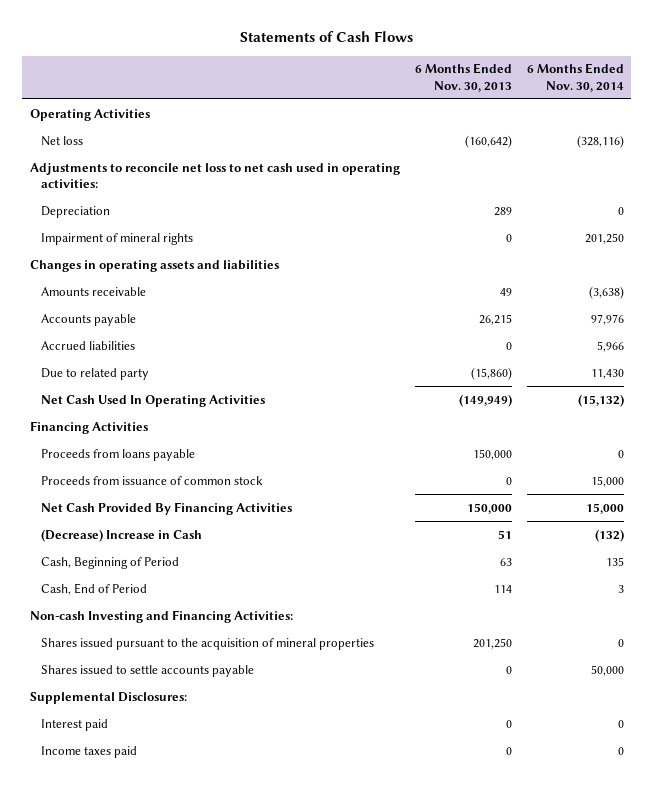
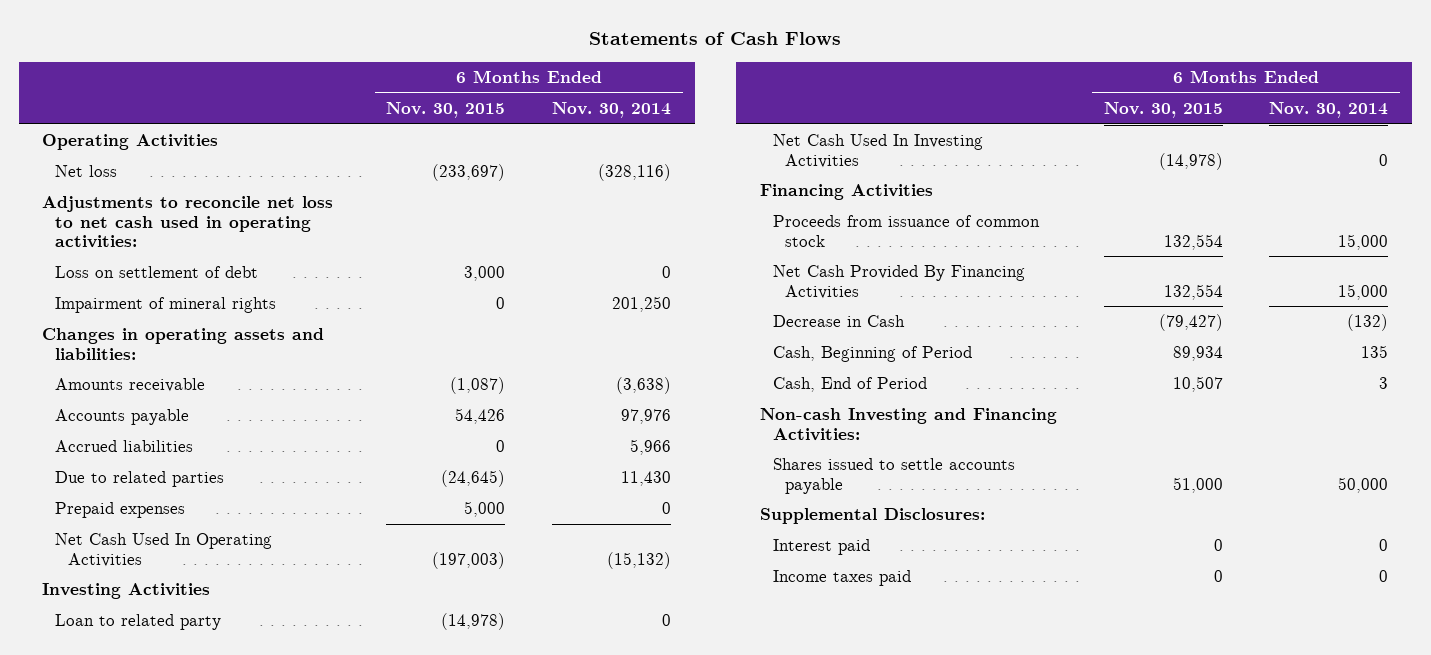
[414,63,512,92] 6 Months Ended Nov. 30, 2013 -> none
none -> [386,102,506,119] Nov. 30, 2015
[40,205,110,218] Depreciation -> none
none -> [55,266,259,279] Loss on settlement of debt
[29,259,279,272] Changes in operating assets and liabilities -> [42,328,325,360] Changes in operating assets and liabilities:
[40,367,149,380] Due to related party -> [55,471,225,488] Due to related parties
none -> [55,502,186,519] Prepaid expenses
none -> [42,583,211,600] Investing Activities
none -> [55,614,222,631] Loan to related party
none -> [772,134,983,168] Net Cash Used In Investing Activities
[40,448,195,461] Proceeds from loans payable -> none
[40,528,202,542] (Decrease) Increase in Cash -> [772,315,905,328] Decrease in Cash
[40,637,374,650] Shares issued pursuant to the acquisition of mineral properties -> none

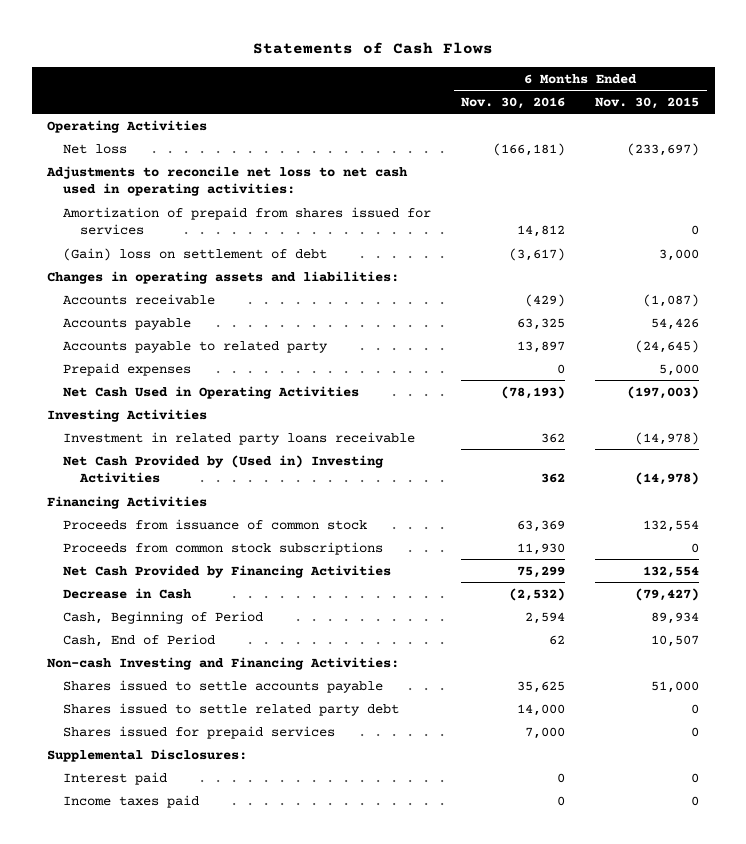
[552,102,672,119] Nov. 30, 2014 -> none
none -> [461,96,566,109] Nov. 30, 2016
[55,297,277,314] Impairment of mineral rights -> none
none -> [63,206,432,236] Amortization of prepaid from shares issued for services
[55,266,259,279] Loss on settlement of debt -> [63,247,328,261] (Gain) loss on settlement of debt
[55,378,206,393] Amounts receivable -> [63,293,216,305] Accounts receivable
[55,440,194,453] Accrued liabilities -> none
[55,471,225,488] Due to related parties -> [63,340,329,353] Accounts payable to related party
[55,533,273,567] Net Cash Used In Operating Activities -> [63,385,360,399] Net Cash Used in Operating Activities
[55,614,222,631] Loan to related party -> [63,431,416,445] Investment in related party loans receivable
[772,134,983,168] Net Cash Used In Investing Activities -> [63,454,385,484] Net Cash Provided by (Used in) Investing Activities
none -> [63,541,384,555] Proceeds from common stock subscriptions
[772,265,1025,299] Net Cash Provided By Financing Activities -> [63,564,392,578] Net Cash Provided by Financing Activities
none -> [63,702,400,716] Shares issued to settle related party debt
none -> [63,725,336,739] Shares issued for prepaid services

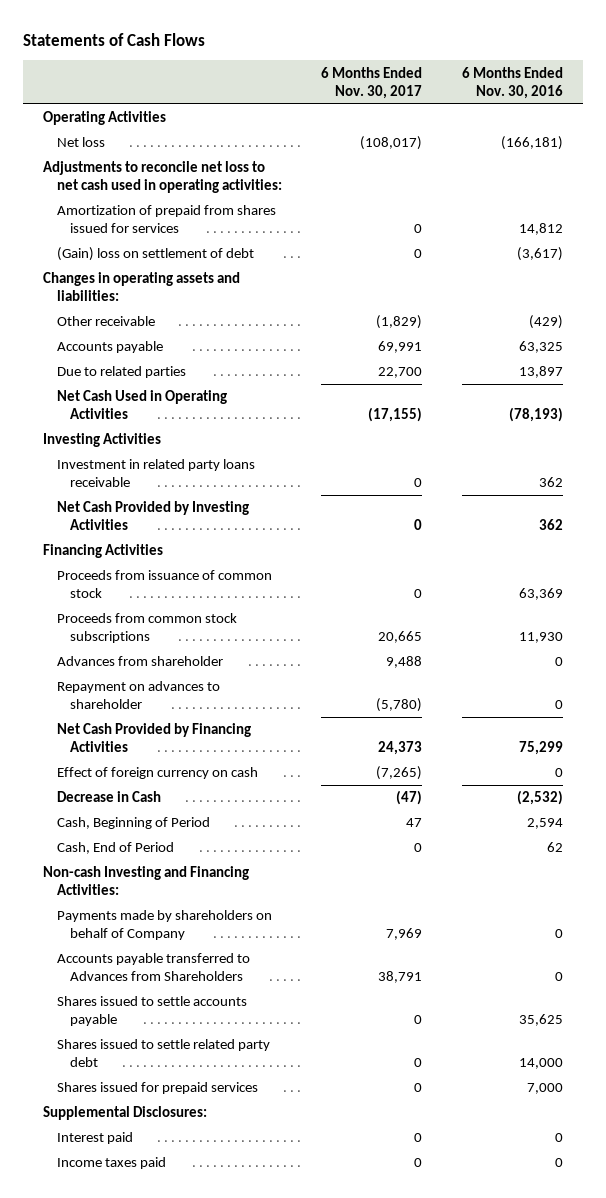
[595,96,700,109] Nov. 30, 2015 -> none
none -> [321,66,423,99] 6 Months Ended Nov. 30, 2017
[63,293,216,305] Accounts receivable -> [56,316,155,327] Other receivable
[63,362,192,376] Prepaid expenses -> none
[63,340,329,353] Accounts payable to related party -> [56,366,186,379] Due to related parties
[63,454,385,484] Net Cash Provided by (Used in) Investing Activities -> [56,501,249,531] Net Cash Provided by Investing Activities
none -> [56,656,223,667] Advances from shareholder
none -> [56,681,220,710] Repayment on advances to shareholder
none -> [56,767,258,780] Effect of foreign currency on cash
none -> [56,910,272,941] Payments made by shareholders on behalf of Company
none -> [56,953,250,982] Accounts payable transferred to Advances from Shareholders

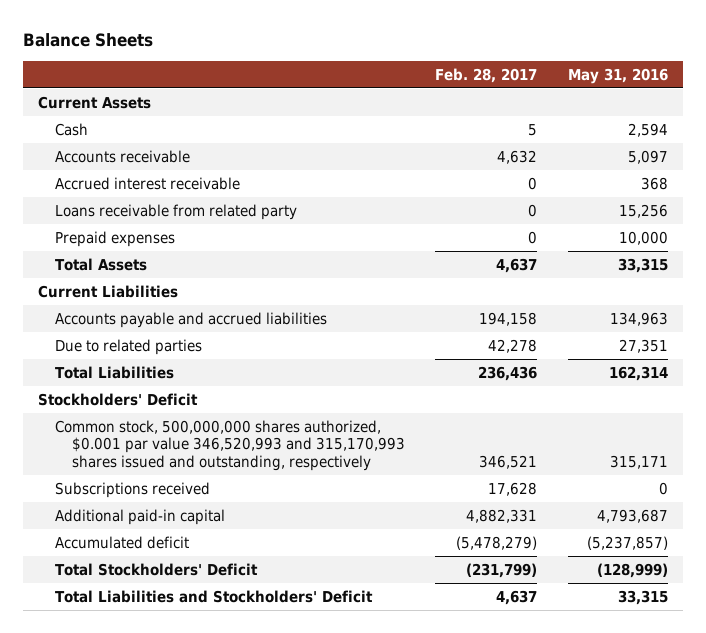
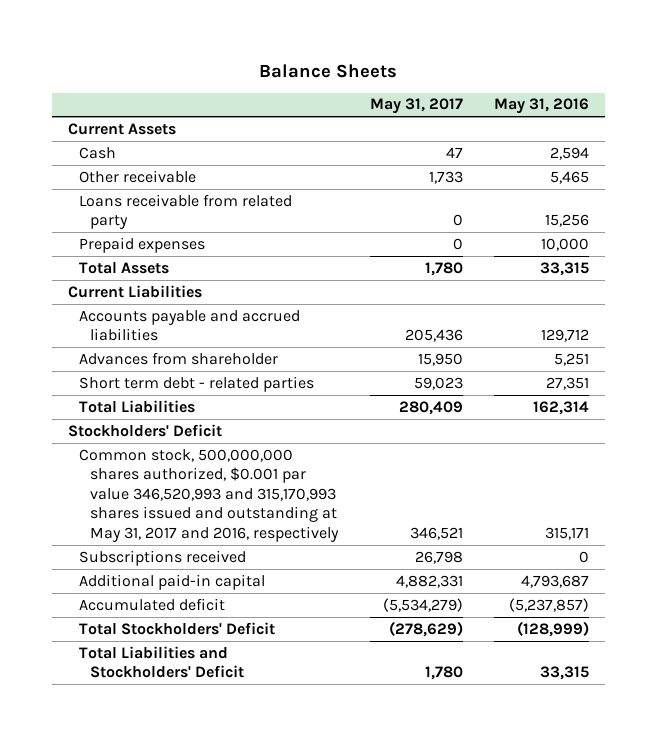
[435,67,538,83] Feb. 28, 2017 -> none
none -> [369,98,463,115] May 31, 2017
[54,149,190,163] Accounts receivable -> none
[54,176,240,190] Accrued interest receivable -> none
none -> [78,169,196,183] Other receivable
[609,311,668,326] 134,963 -> [541,329,590,343] 129,712
none -> [78,351,278,365] Advances from shareholder
[54,338,202,355] Due to related parties -> [78,375,314,392] Short term debt - related parties
[54,419,405,471] Common stock, 500,000,000 shares authorized, $0.001 par value 346,520,993 and 315,170,993 shares issued and outstanding, respectively -> [78,448,340,542] Common stock, 500,000,000 shares authorized, $0.001 par value 346,520,993 and 315,170,993 shares issued and outstanding at May 31, 2017 and 2016, respectively

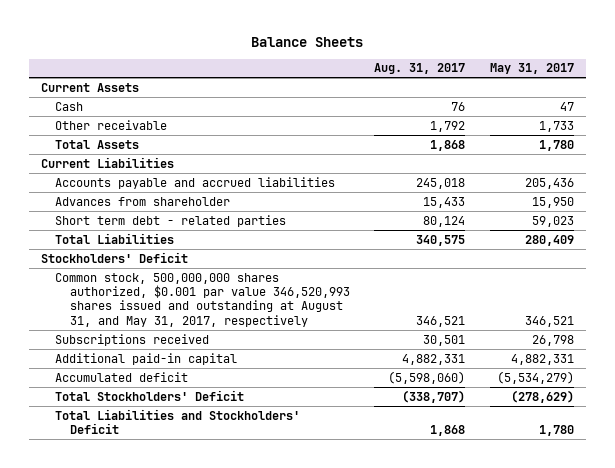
[494,98,590,115] May 31, 2016 -> none
none -> [374,63,466,75] Aug. 31, 2017
[78,193,292,230] Loans receivable from related party -> none
[78,236,205,253] Prepaid expenses -> none
[78,448,340,542] Common stock, 500,000,000 shares authorized, $0.001 par value 346,520,993 and 315,170,993 shares issued and outstanding at May 31, 2017 and 2016, respectively -> [55,272,350,327] Common stock, 500,000,000 shares authorized, $0.001 par value 346,520,993 shares issued and outstanding at August 31, and May 31, 2017, respectively

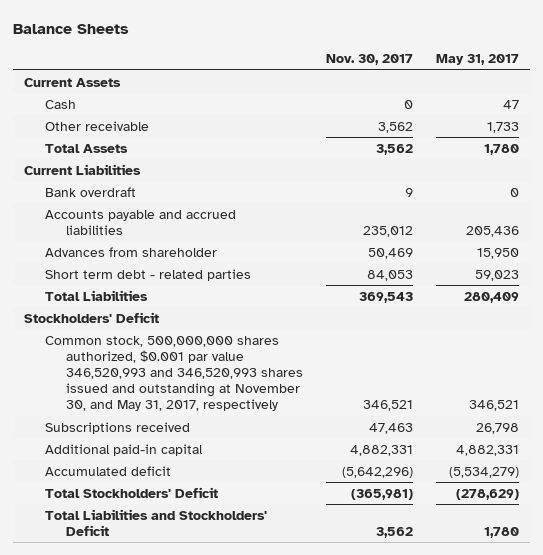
[374,63,466,75] Aug. 31, 2017 -> none
none -> [325,54,413,66] Nov. 30, 2017
none -> [45,186,137,197] Bank overdraft
[55,272,350,327] Common stock, 500,000,000 shares authorized, $0.001 par value 346,520,993 shares issued and outstanding at August 31, and May 31, 2017, respectively -> [45,335,303,412] Common stock, 500,000,000 shares authorized, $0.001 par value 346,520,993 and 346,520,993 shares issued and outstanding at November 30, and May 31, 2017, respectively

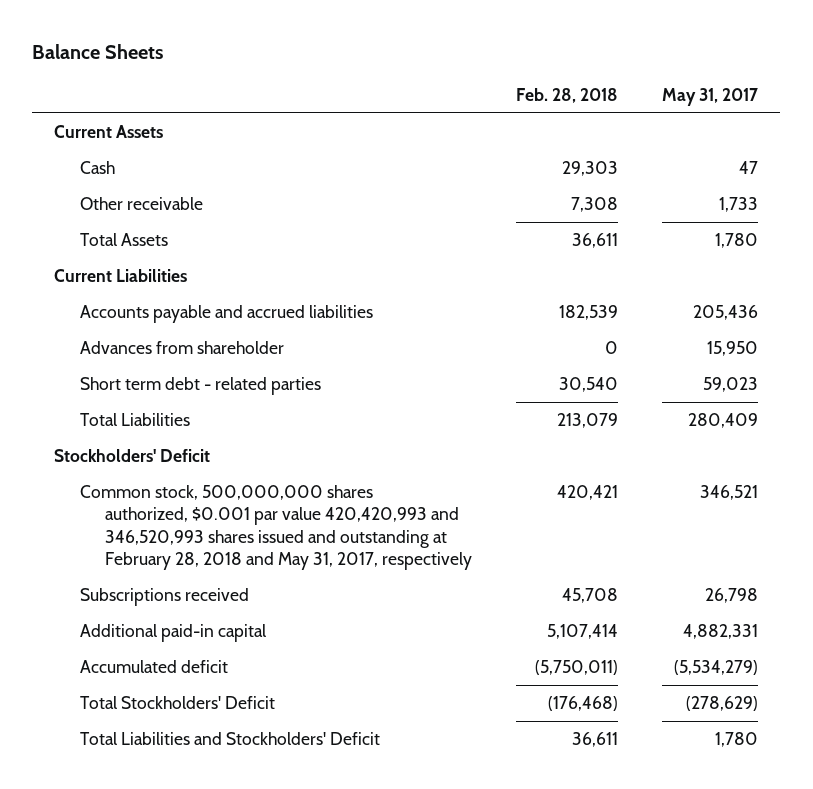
[325,54,413,66] Nov. 30, 2017 -> none
none -> [516,87,619,103] Feb. 28, 2018
[45,186,137,197] Bank overdraft -> none
[45,335,303,412] Common stock, 500,000,000 shares authorized, $0.001 par value 346,520,993 and 346,520,993 shares issued and outstanding at November 30, and May 31, 2017, respectively -> [79,485,472,570] Common stock, 500,000,000 shares authorized, $0.001 par value 420,420,993 and 346,520,993 shares issued and outstanding at February 28, 2018 and May 31, 2017, respectively

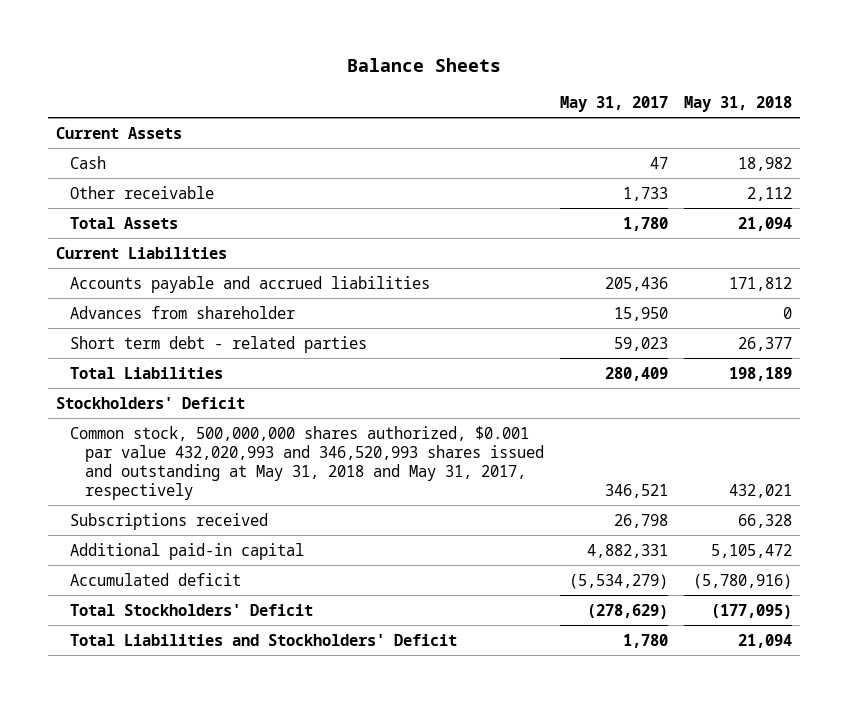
[516,87,619,103] Feb. 28, 2018 -> none
none -> [683,95,792,112] May 31, 2018
[79,485,472,570] Common stock, 500,000,000 shares authorized, $0.001 par value 420,420,993 and 346,520,993 shares issued and outstanding at February 28, 2018 and May 31, 2017, respectively -> [70,425,544,500] Common stock, 500,000,000 shares authorized, $0.001 par value 432,020,993 and 346,520,993 shares issued and outstanding at May 31, 2018 and May 31, 2017, respectively

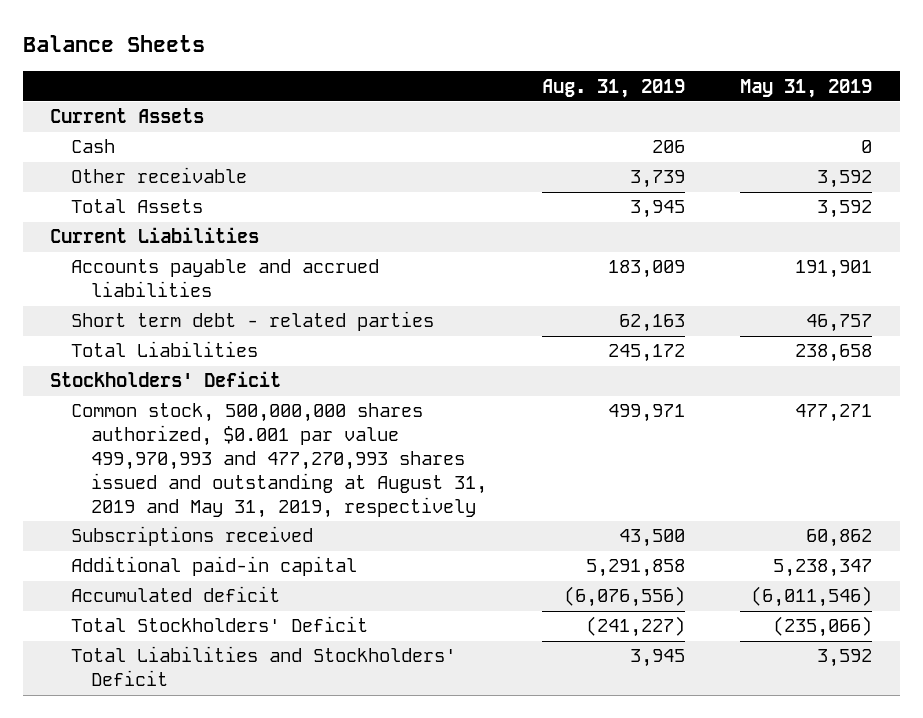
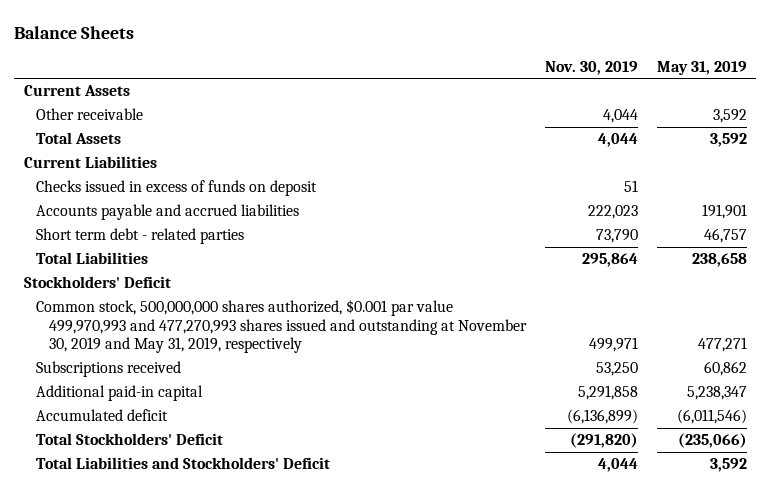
[542,78,686,98] Aug. 31, 2019 -> none
none -> [544,60,638,75] Nov. 30, 2019
[70,139,115,154] Cash -> none
none -> [36,180,318,197] Checks issued in excess of funds on deposit
[70,403,487,519] Common stock, 500,000,000 shares authorized, $0.001 par value 499,970,993 and 477,270,993 shares issued and outstanding at August 31, 2019 and May 31, 2019, respectively -> [36,299,528,354] Common stock, 500,000,000 shares authorized, $0.001 par value 499,970,993 and 477,270,993 shares issued and outstanding at November 30, 2019 and May 31, 2019, respectively

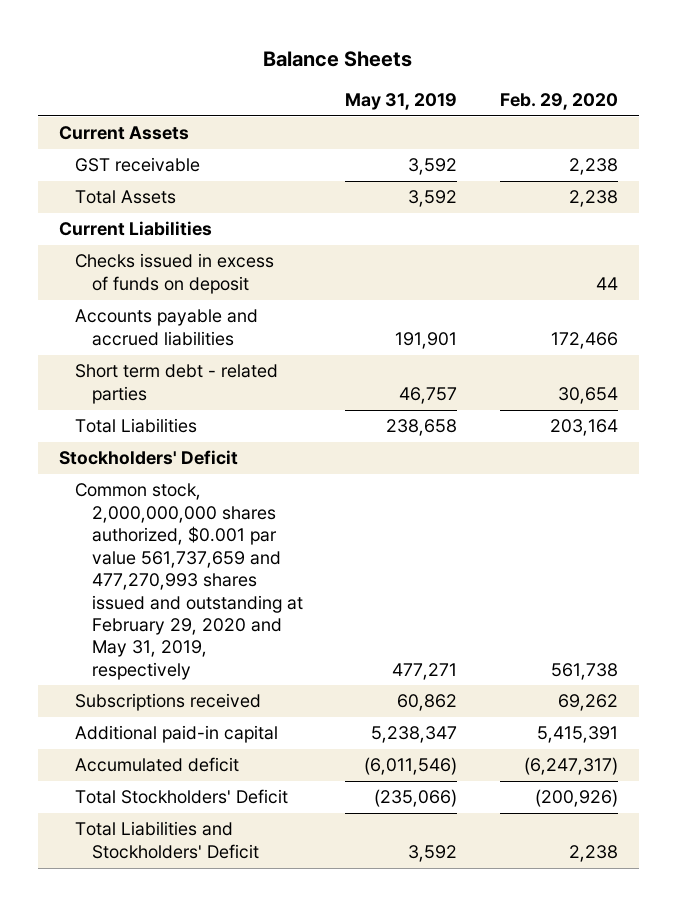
[544,60,638,75] Nov. 30, 2019 -> none
none -> [499,93,618,111] Feb. 29, 2020
[36,108,144,121] Other receivable -> [75,157,201,173] GST receivable
[36,299,528,354] Common stock, 500,000,000 shares authorized, $0.001 par value 499,970,993 and 477,270,993 shares issued and outstanding at November 30, 2019 and May 31, 2019, respectively -> [75,483,304,680] Common stock, 2,000,000,000 shares authorized, $0.001 par value 561,737,659 and 477,270,993 shares issued and outstanding at February 29, 2020 and May 31, 2019, respectively

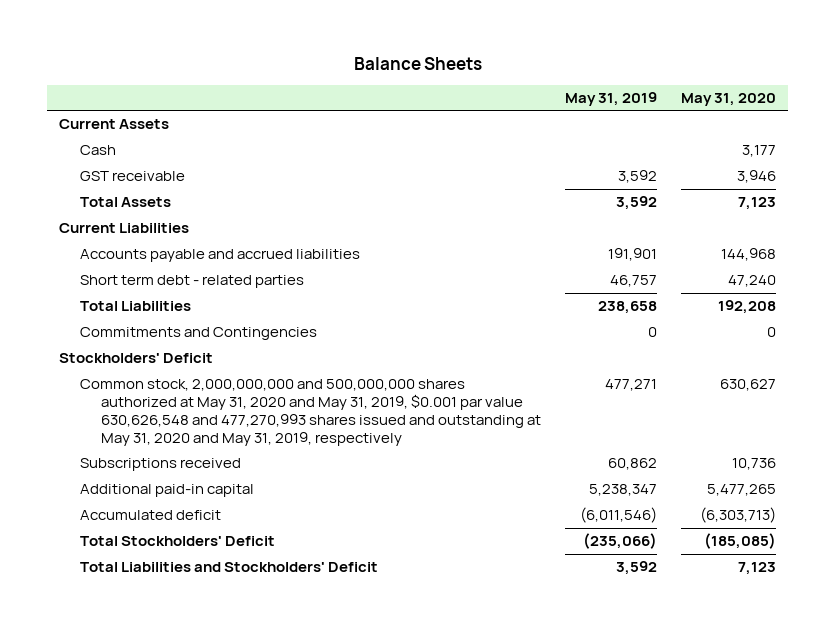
[499,93,618,111] Feb. 29, 2020 -> none
none -> [681,92,777,106] May 31, 2020
none -> [79,145,116,156] Cash
[75,253,275,294] Checks issued in excess of funds on deposit -> none
none -> [79,327,317,341] Commitments and Contingencies
[75,483,304,680] Common stock, 2,000,000,000 shares authorized, $0.001 par value 561,737,659 and 477,270,993 shares issued and outstanding at February 29, 2020 and May 31, 2019, respectively -> [79,379,541,446] Common stock, 2,000,000,000 and 500,000,000 shares authorized at May 31, 2020 and May 31, 2019, $0.001 par value 630,626,548 and 477,270,993 shares issued and outstanding at May 31, 2020 and May 31, 2019, respectively

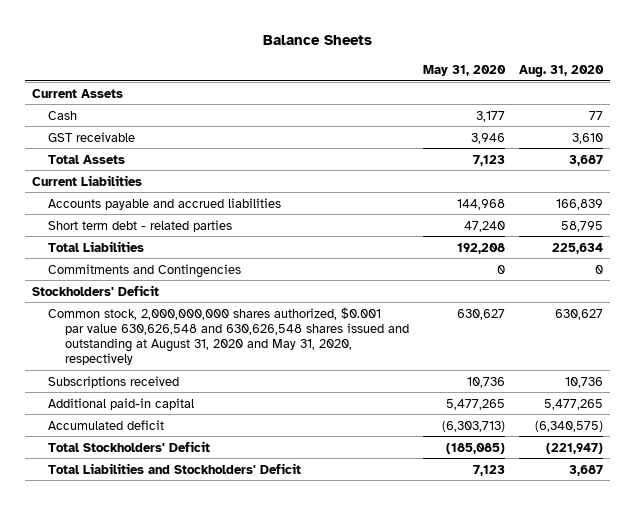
[564,91,657,106] May 31, 2019 -> none
none -> [519,64,605,77] Aug. 31, 2020
[79,379,541,446] Common stock, 2,000,000,000 and 500,000,000 shares authorized at May 31, 2020 and May 31, 2019, $0.001 par value 630,626,548 and 477,270,993 shares issued and outstanding at May 31, 2020 and May 31, 2019, respectively -> [48,306,410,366] Common stock, 2,000,000,000 shares authorized, $0.001 par value 630,626,548 and 630,626,548 shares issued and outstanding at August 31, 2020 and May 31, 2020, respectively

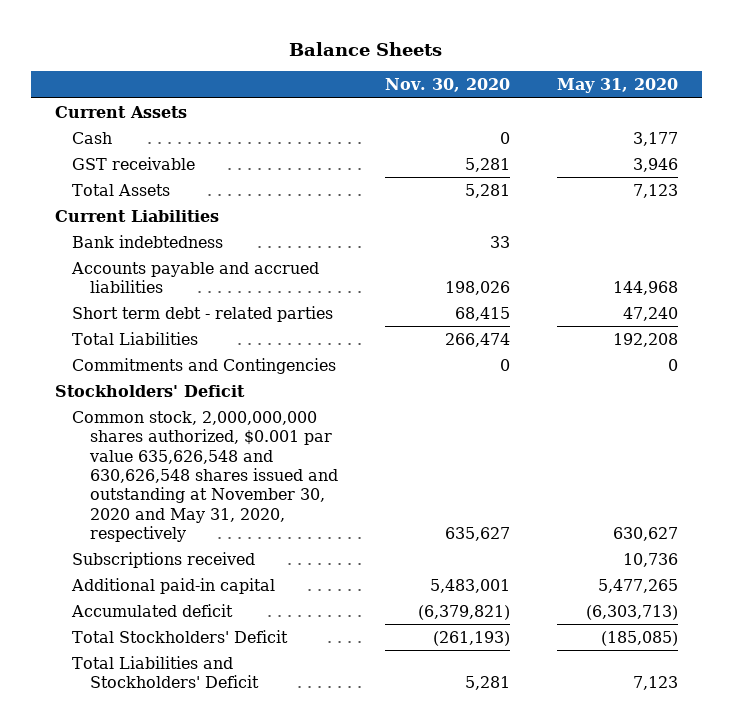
[519,64,605,77] Aug. 31, 2020 -> none
none -> [385,78,511,93] Nov. 30, 2020
none -> [72,234,224,248] Bank indebtedness
[48,306,410,366] Common stock, 2,000,000,000 shares authorized, $0.001 par value 630,626,548 and 630,626,548 shares issued and outstanding at August 31, 2020 and May 31, 2020, respectively -> [72,410,339,542] Common stock, 2,000,000,000 shares authorized, $0.001 par value 635,626,548 and 630,626,548 shares issued and outstanding at November 30, 2020 and May 31, 2020, respectively

